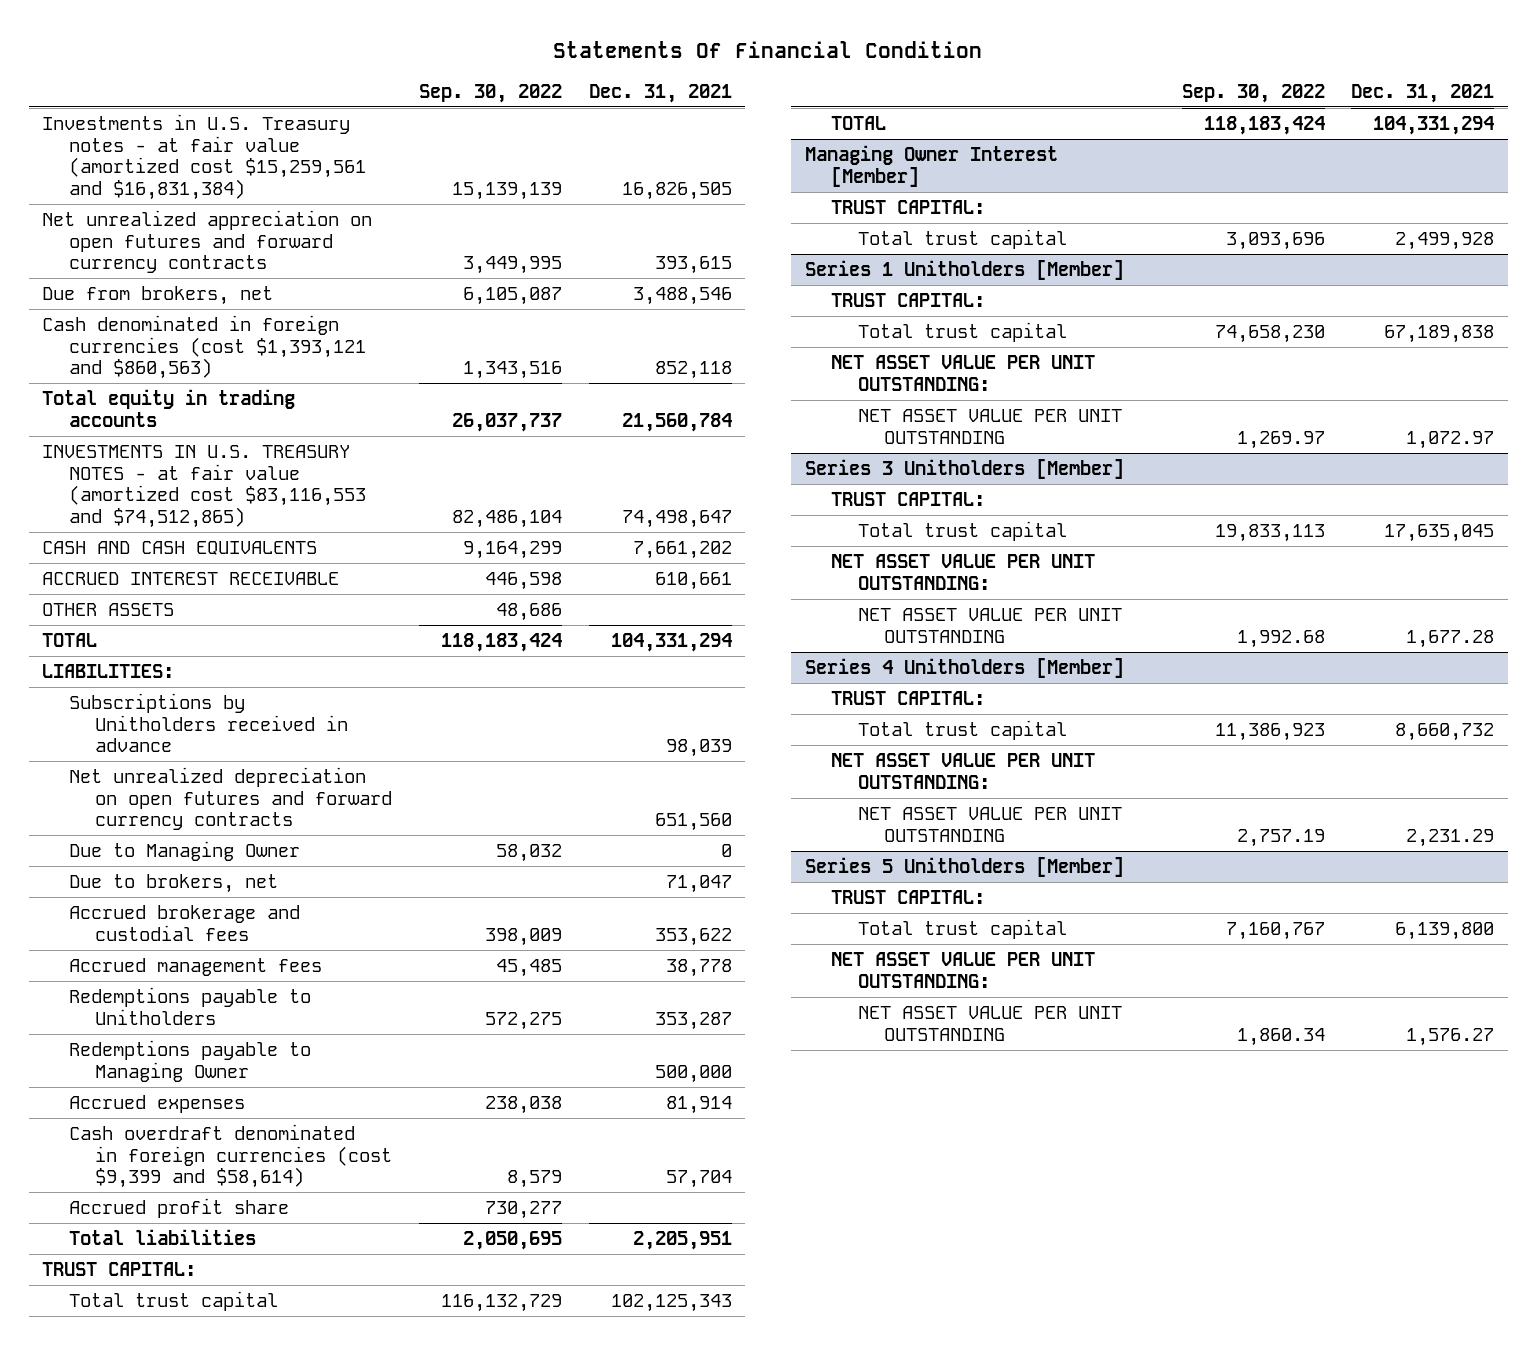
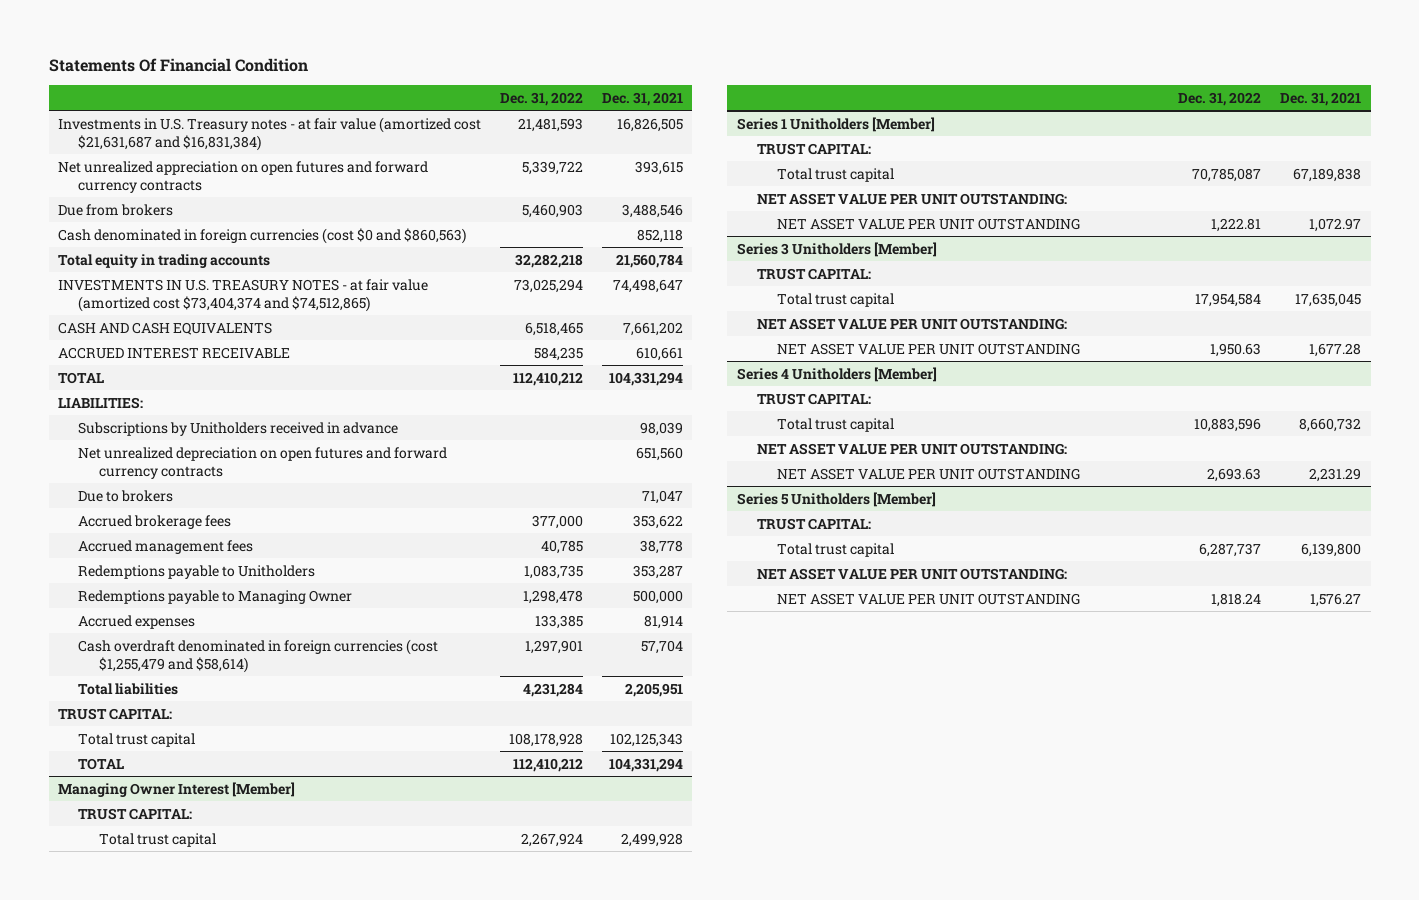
[419,83,563,103] Sep. 30, 2022 -> none
none -> [499,91,583,106] Dec. 31, 2022
[42,113,366,200] Investments in U.S. Treasury notes - at fair value (amortized cost $15,259,561 and $16,831,384) -> [58,116,482,151] Investments in U.S. Treasury notes - at fair value (amortized cost $21,631,687 and $16,831,384)
[42,285,274,305] Due from brokers, net -> [58,203,174,216] Due from brokers
[42,314,366,380] Cash denominated in foreign currencies (cost $1,393,121 and $860,563) -> [58,227,467,244] Cash denominated in foreign currencies (cost $0 and $860,563)
[42,444,366,528] INVESTMENTS IN U.S. TREASURY NOTES - at fair value (amortized cost $83,116,553 and $74,512,865) -> [58,278,429,312] INVESTMENTS IN U.S. TREASURY NOTES - at fair value (amortized cost $73,404,374 and $74,512,865)
[42,602,175,616] OTHER ASSETS -> none
[68,840,300,861] Due to Managing Owner -> none
[68,873,278,893] Due to brokers, net -> [78,489,174,502] Due to brokers
[68,904,300,941] Accrued brokerage and custodial fees -> [78,514,232,529] Accrued brokerage fees
[68,1197,289,1218] Accrued profit share -> none
[68,1123,393,1189] Cash overdraft denominated in foreign currencies (cost $9,399 and $58,614) -> [78,638,439,673] Cash overdraft denominated in foreign currencies (cost $1,255,479 and $58,614)

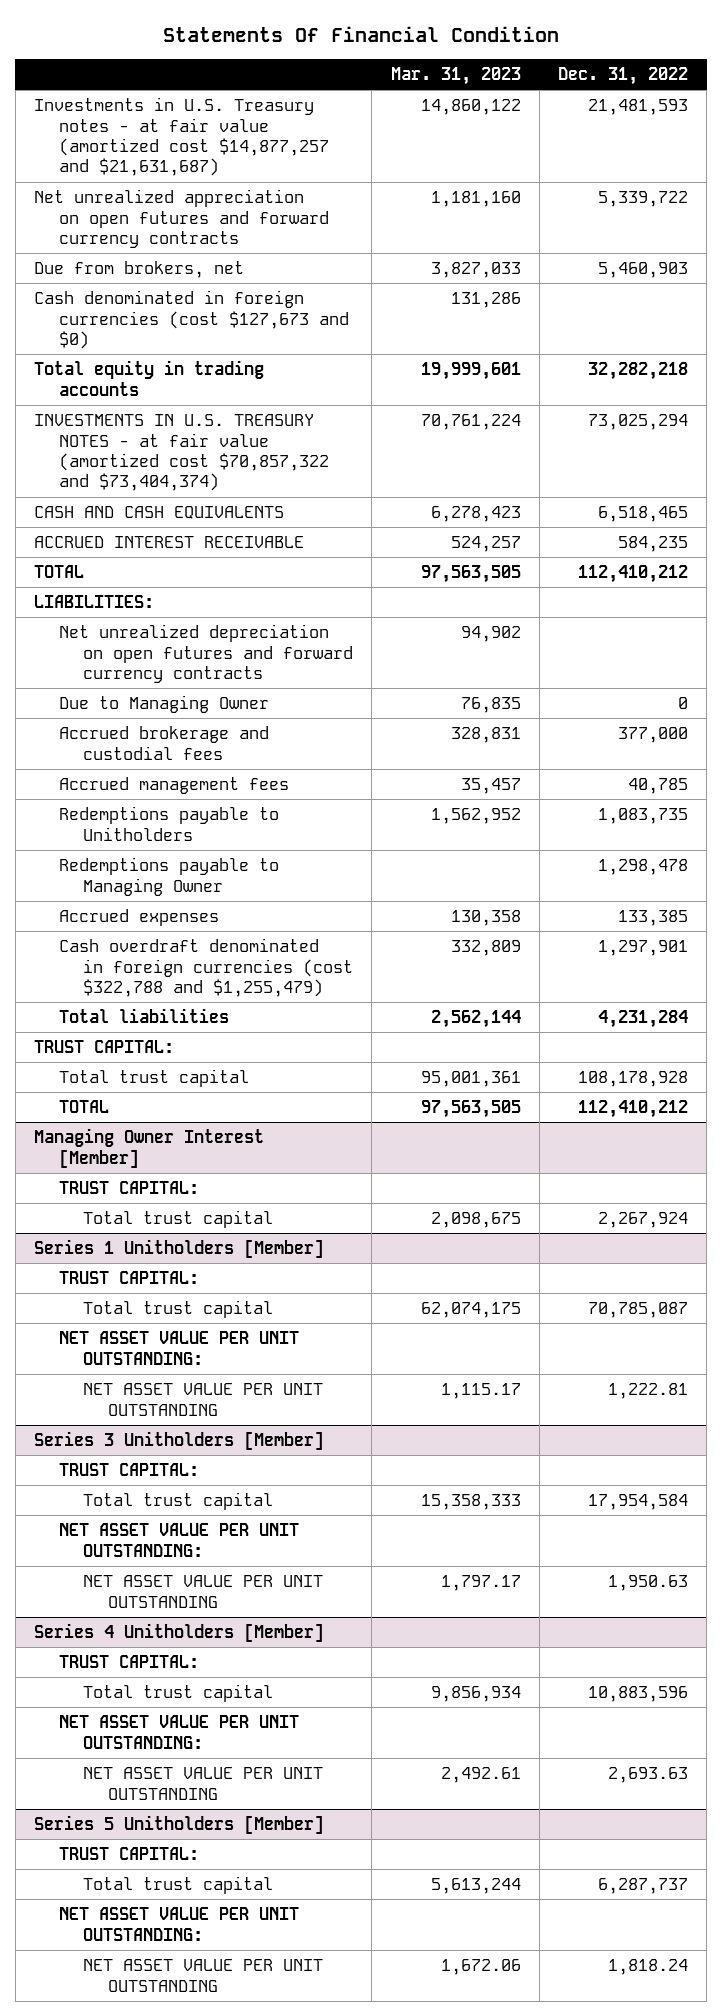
[601,91,683,106] Dec. 31, 2021 -> none
none -> [390,67,521,86] Mar. 31, 2023
[58,116,482,151] Investments in U.S. Treasury notes - at fair value (amortized cost $21,631,687 and $16,831,384) -> [34,97,329,177] Investments in U.S. Treasury notes - at fair value (amortized cost $14,877,257 and $21,631,687)
[58,203,174,216] Due from brokers -> [34,261,245,279] Due from brokers, net
[58,227,467,244] Cash denominated in foreign currencies (cost $0 and $860,563) -> [34,290,349,349] Cash denominated in foreign currencies (cost $127,673 and $0)
[58,278,429,312] INVESTMENTS IN U.S. TREASURY NOTES - at fair value (amortized cost $73,404,374 and $74,512,865) -> [34,414,329,492] INVESTMENTS IN U.S. TREASURY NOTES - at fair value (amortized cost $70,857,322 and $73,404,374)
[78,421,399,436] Subscriptions by Unitholders received in advance -> none
[78,489,174,502] Due to brokers -> none
none -> [58,695,269,714] Due to Managing Owner
[78,514,232,529] Accrued brokerage fees -> [58,726,269,760] Accrued brokerage and custodial fees
[78,638,439,673] Cash overdraft denominated in foreign currencies (cost $1,255,479 and $58,614) -> [58,938,354,997] Cash overdraft denominated in foreign currencies (cost $322,788 and $1,255,479)

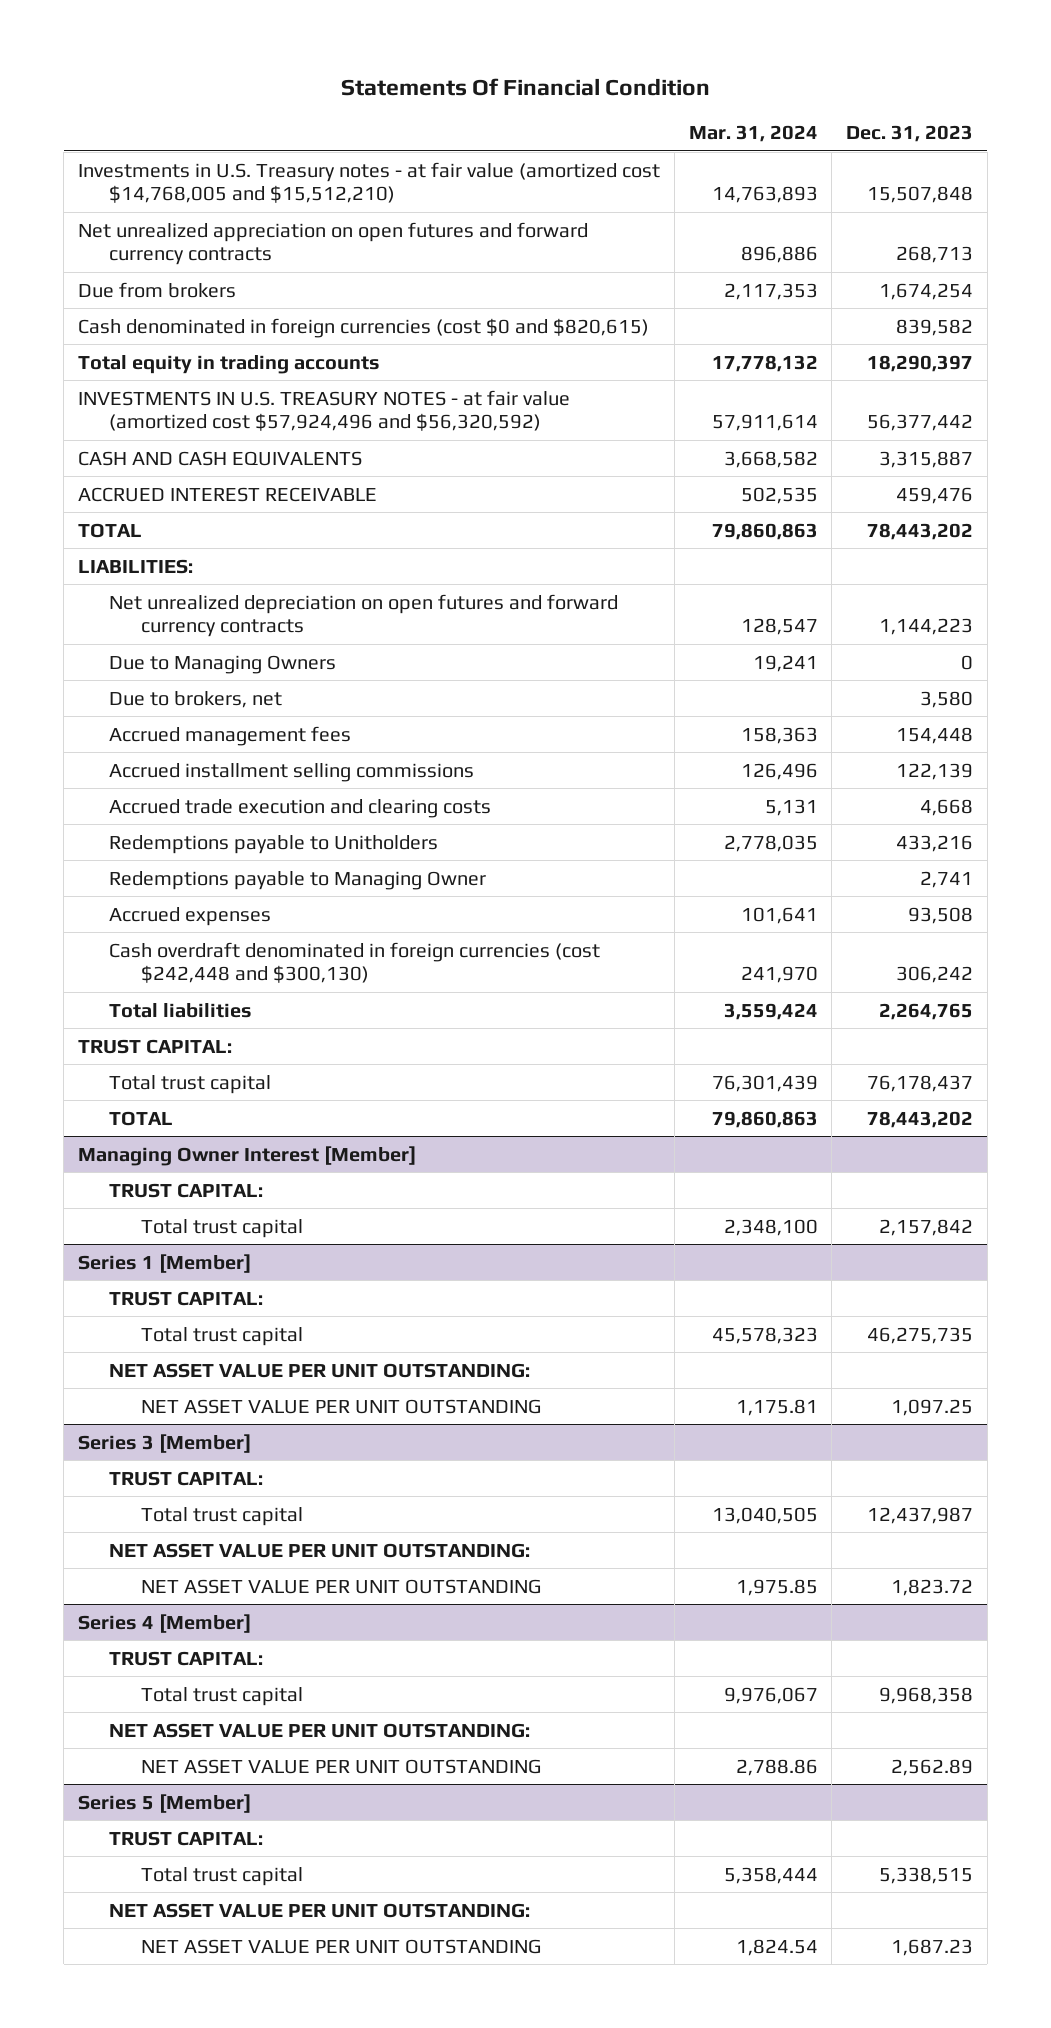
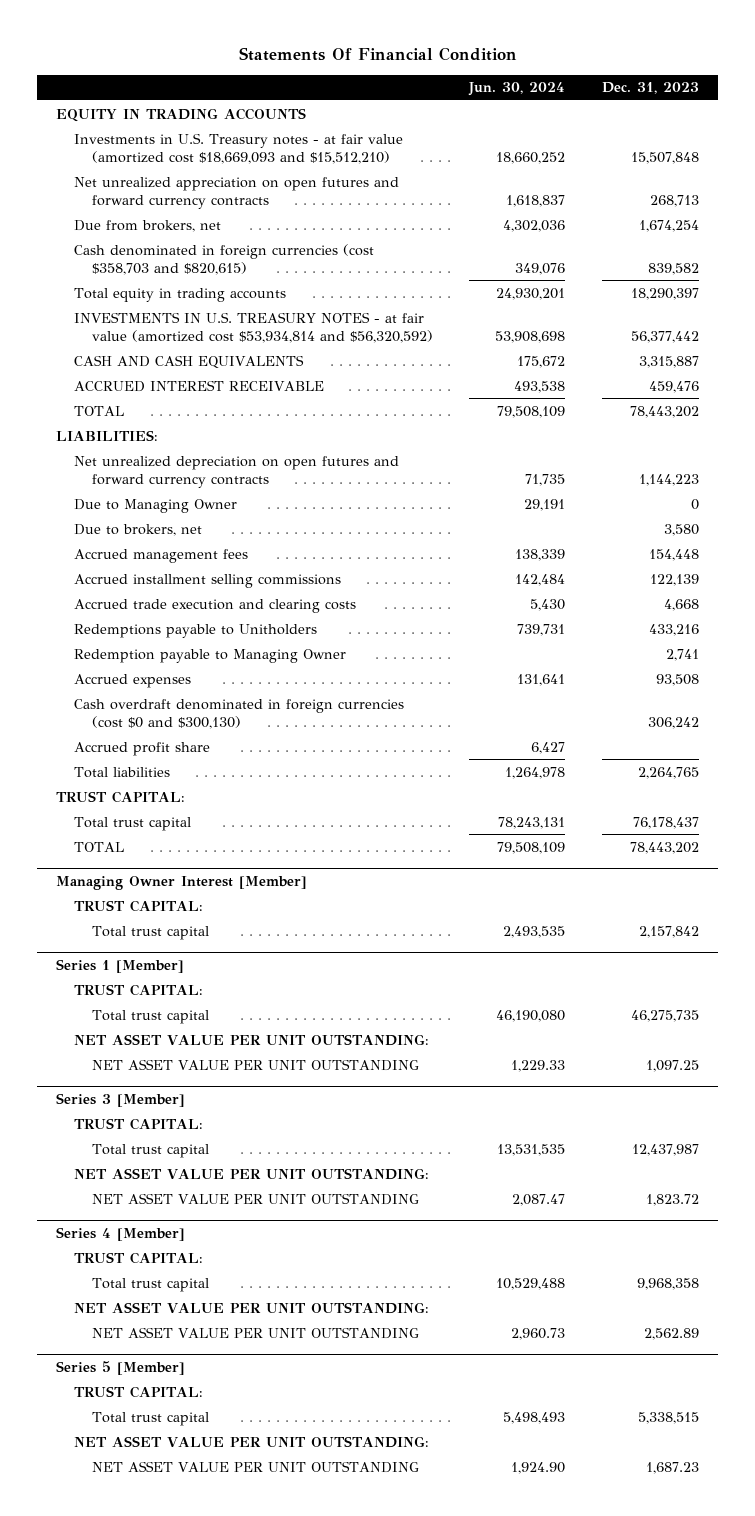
[688,125,818,143] Mar. 31, 2024 -> none
none -> [468,82,566,97] Jun. 30, 2024
none -> [55,107,306,122] EQUITY IN TRADING ACCOUNTS
[78,161,661,204] Investments in U.S. Treasury notes - at fair value (amortized cost $14,768,005 and $15,512,210) -> [73,132,403,164] Investments in U.S. Treasury notes - at fair value (amortized cost $18,669,093 and $15,512,210)
[78,281,237,298] Due from brokers -> [73,219,221,232] Due from brokers, net
[78,317,650,338] Cash denominated in foreign currencies (cost $0 and $820,615) -> [73,243,374,275] Cash denominated in foreign currencies (cost $358,703 and $820,615)
[78,389,571,432] INVESTMENTS IN U.S. TREASURY NOTES - at fair value (amortized cost $57,924,496 and $56,320,592) -> [73,311,433,343] INVESTMENTS IN U.S. TREASURY NOTES - at fair value (amortized cost $53,934,814 and $56,320,592)
[109,654,337,674] Due to Managing Owners -> [73,498,237,513] Due to Managing Owner
[109,870,487,890] Redemptions payable to Managing Owner -> [73,648,346,663] Redemption payable to Managing Owner
[109,941,601,984] Cash overdraft denominated in foreign currencies (cost $242,448 and $300,130) -> [73,698,404,729] Cash overdraft denominated in foreign currencies (cost $0 and $300,130)
none -> [73,741,210,756] Accrued profit share

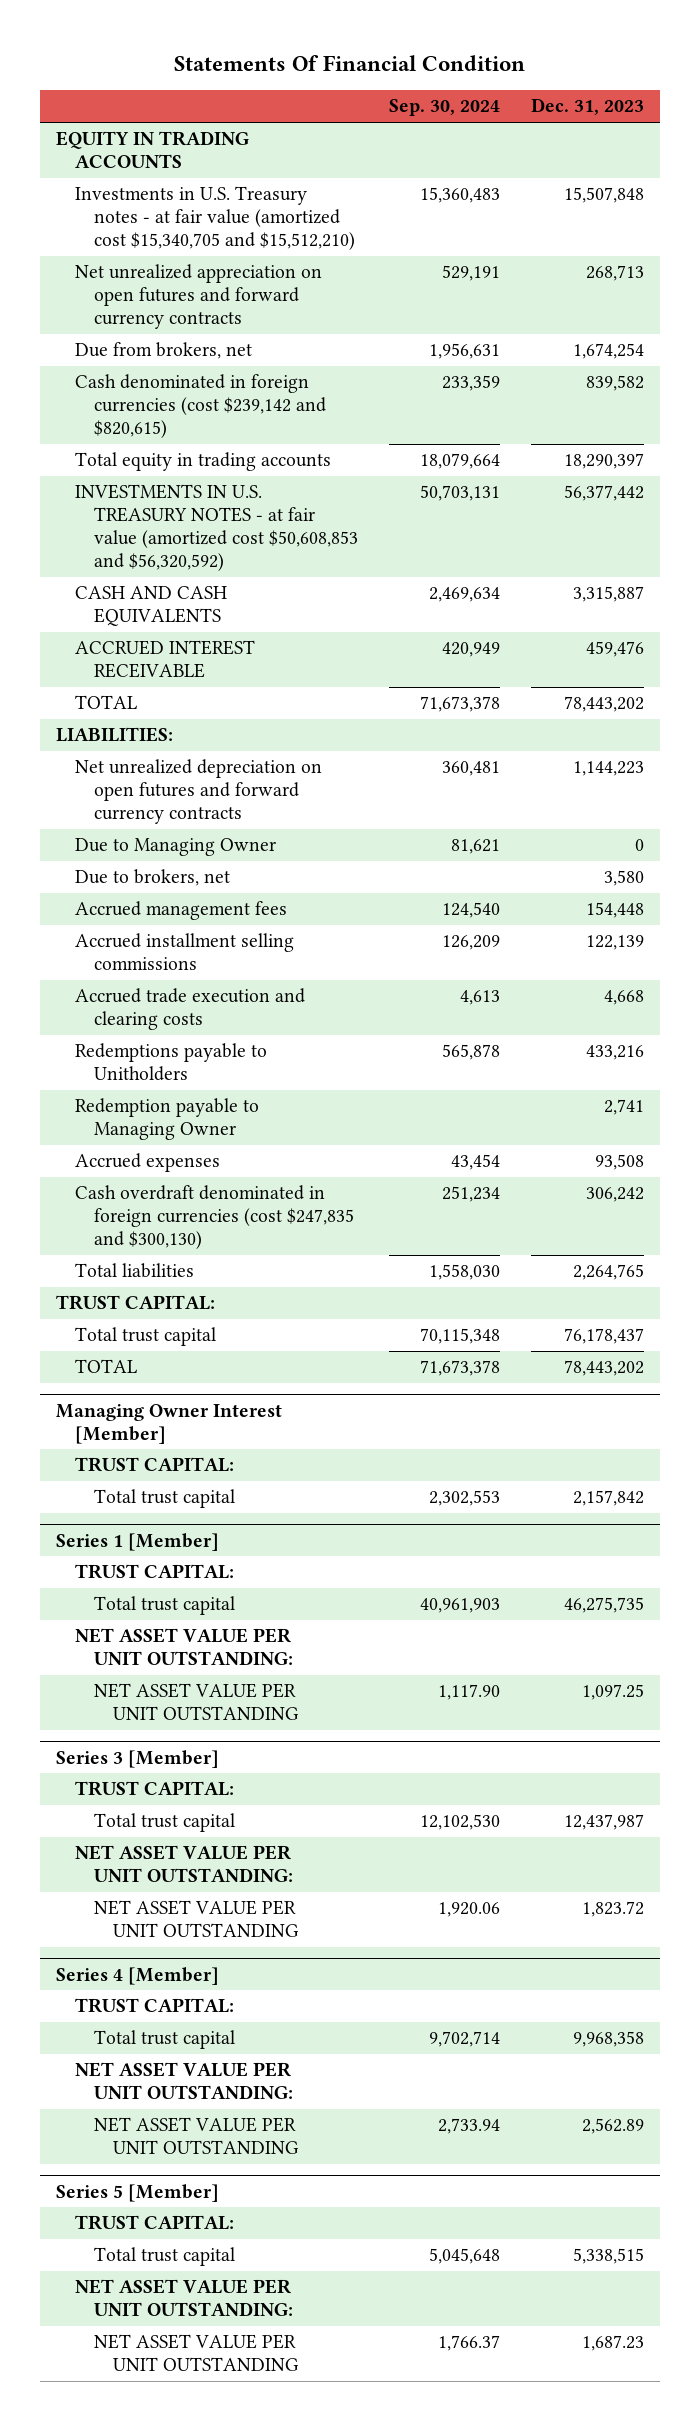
[468,82,566,97] Jun. 30, 2024 -> none
none -> [389,99,501,117] Sep. 30, 2024
[73,132,403,164] Investments in U.S. Treasury notes - at fair value (amortized cost $18,669,093 and $15,512,210) -> [75,186,356,251] Investments in U.S. Treasury notes - at fair value (amortized cost $15,340,705 and $15,512,210)
[73,243,374,275] Cash denominated in foreign currencies (cost $358,703 and $820,615) -> [75,374,327,439] Cash denominated in foreign currencies (cost $239,142 and $820,615)
[73,311,433,343] INVESTMENTS IN U.S. TREASURY NOTES - at fair value (amortized cost $53,934,814 and $56,320,592) -> [75,484,359,572] INVESTMENTS IN U.S. TREASURY NOTES - at fair value (amortized cost $50,608,853 and $56,320,592)
[73,741,210,756] Accrued profit share -> none
[73,698,404,729] Cash overdraft denominated in foreign currencies (cost $0 and $300,130) -> [75,1185,355,1250] Cash overdraft denominated in foreign currencies (cost $247,835 and $300,130)

